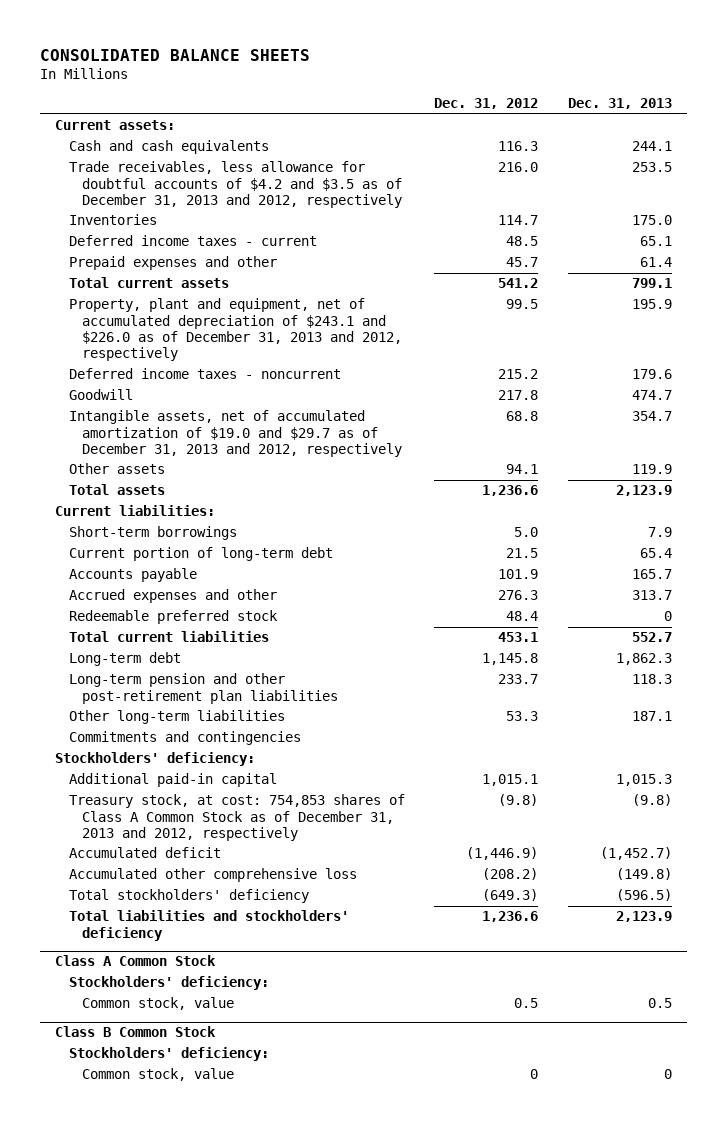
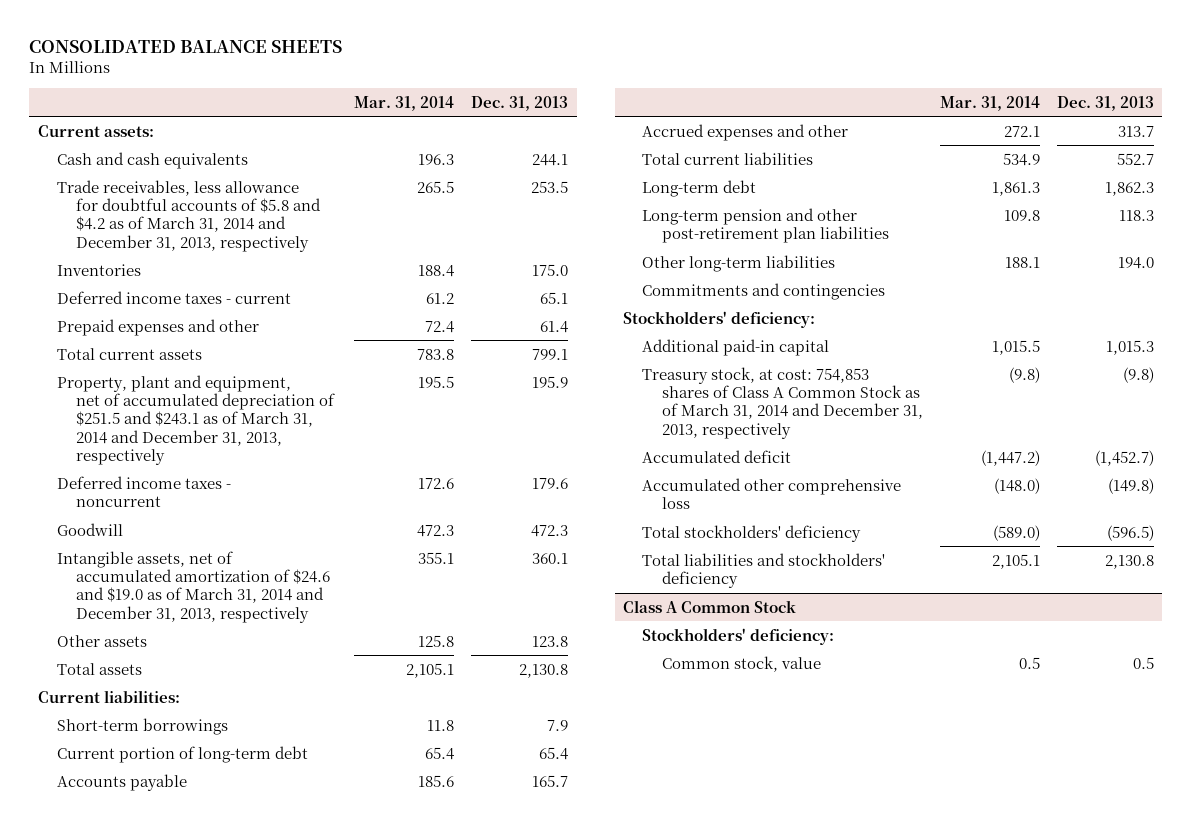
[434,98,539,110] Dec. 31, 2012 -> none
none -> [354,95,455,111] Mar. 31, 2014
[68,161,403,208] Trade receivables, less allowance for doubtful accounts of $4.2 and $3.5 as of December 31, 2013 and 2012, respectively -> [56,179,322,252] Trade receivables, less allowance for doubtful accounts of $5.8 and $4.2 as of March 31, 2014 and December 31, 2013, respectively
[68,298,403,362] Property, plant and equipment, net of accumulated depreciation of $243.1 and $226.0 as of December 31, 2013 and 2012, respectively -> [56,374,336,465] Property, plant and equipment, net of accumulated depreciation of $251.5 and $243.1 as of March 31, 2014 and December 31, 2013, respectively
[632,390,673,401] 474.7 -> [531,524,569,537] 472.3
[68,410,403,457] Intangible assets, net of accumulated amortization of $19.0 and $29.7 as of December 31, 2013 and 2012, respectively -> [56,550,331,623] Intangible assets, net of accumulated amortization of $24.6 and $19.0 as of March 31, 2014 and December 31, 2013, respectively
[632,411,673,422] 354.7 -> [532,552,569,564] 360.1
[632,464,673,475] 119.9 -> [532,635,569,647] 123.8
[616,485,673,497] 2,123.9 -> [519,663,569,678] 2,130.8
[68,610,278,625] Redeemable preferred stock -> none
[632,711,673,722] 187.1 -> [1117,256,1154,269] 194.0
[68,794,405,841] Treasury stock, at cost: 754,853 shares of Class A Common Stock as of December 31, 2013 and 2012, respectively -> [642,366,923,439] Treasury stock, at cost: 754,853 shares of Class A Common Stock as of March 31, 2014 and December 31, 2013, respectively
[616,911,673,923] 2,123.9 -> [1104,554,1154,569] 2,130.8
[55,1026,217,1038] Class B Common Stock -> none
[68,1047,269,1062] Stockholders' deficiency: -> none
[82,1068,235,1082] Common stock, value -> none

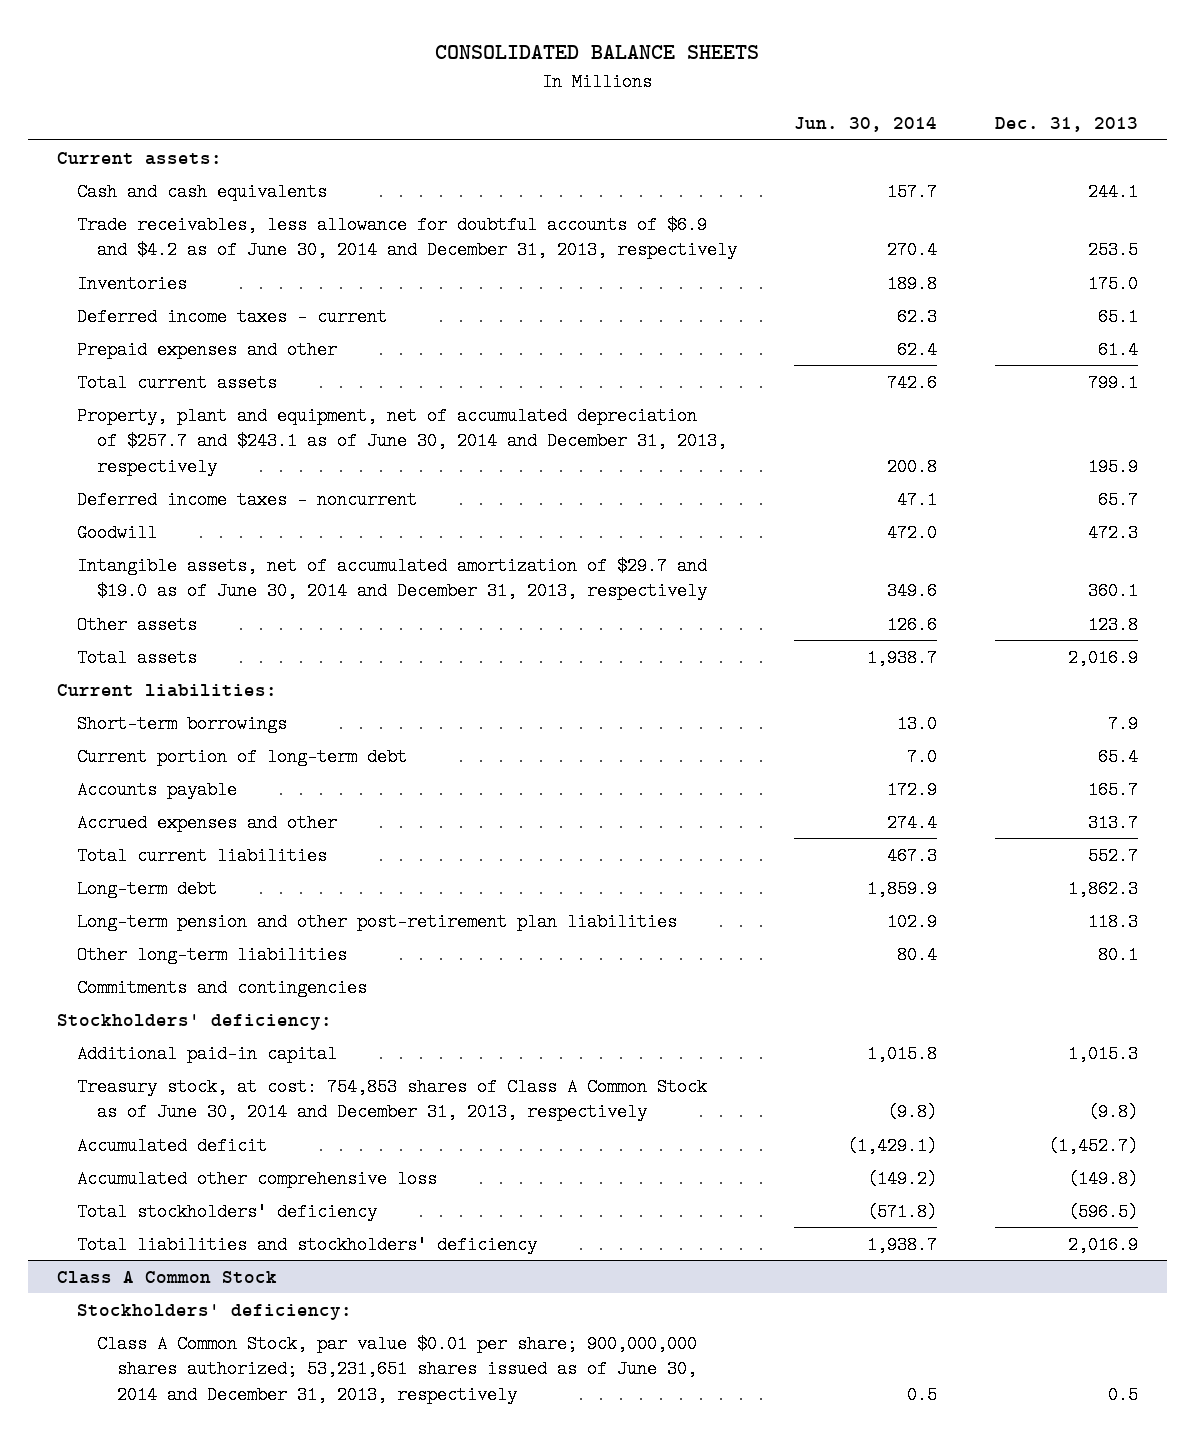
[354,95,455,111] Mar. 31, 2014 -> none
none -> [794,117,938,133] Jun. 30, 2014
[56,179,322,252] Trade receivables, less allowance for doubtful accounts of $5.8 and $4.2 as of March 31, 2014 and December 31, 2013, respectively -> [76,215,737,260] Trade receivables, less allowance for doubtful accounts of $6.9 and $4.2 as of June 30, 2014 and December 31, 2013, respectively
[56,374,336,465] Property, plant and equipment, net of accumulated depreciation of $251.5 and $243.1 as of March 31, 2014 and December 31, 2013, respectively -> [76,406,727,476] Property, plant and equipment, net of accumulated depreciation of $257.7 and $243.1 as of June 30, 2014 and December 31, 2013, respectively
[532,477,569,489] 179.6 -> [1097,490,1138,509] 65.7
[56,550,331,623] Intangible assets, net of accumulated amortization of $24.6 and $19.0 as of March 31, 2014 and December 31, 2013, respectively -> [76,556,707,601] Intangible assets, net of accumulated amortization of $29.7 and $19.0 as of June 30, 2014 and December 31, 2013, respectively
[519,663,569,678] 2,130.8 -> [1067,648,1138,667] 2,016.9
[1117,256,1154,269] 194.0 -> [1097,945,1138,964] 80.1
[642,366,923,439] Treasury stock, at cost: 754,853 shares of Class A Common Stock as of March 31, 2014 and December 31, 2013, respectively -> [76,1077,707,1122] Treasury stock, at cost: 754,853 shares of Class A Common Stock as of June 30, 2014 and December 31, 2013, respectively
[1104,554,1154,569] 2,130.8 -> [1067,1235,1138,1254] 2,016.9
[661,655,821,672] Common stock, value -> [96,1334,697,1404] Class A Common Stock, par value $0.01 per share; 900,000,000 shares authorized; 53,231,651 shares issued as of June 30, 2014 and December 31, 2013, respectively

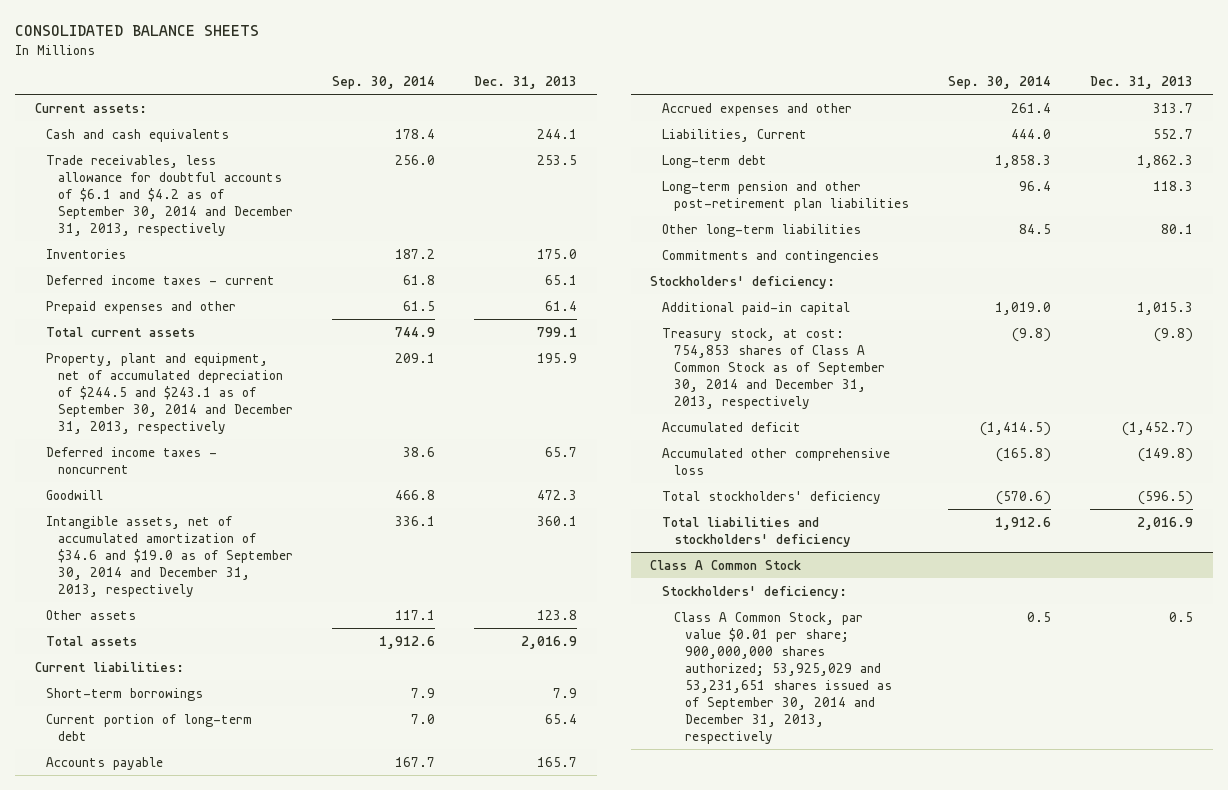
[794,117,938,133] Jun. 30, 2014 -> none
none -> [332,76,436,90] Sep. 30, 2014
[76,215,737,260] Trade receivables, less allowance for doubtful accounts of $6.9 and $4.2 as of June 30, 2014 and December 31, 2013, respectively -> [46,154,294,236] Trade receivables, less allowance for doubtful accounts of $6.1 and $4.2 as of September 30, 2014 and December 31, 2013, respectively
[76,406,727,476] Property, plant and equipment, net of accumulated depreciation of $257.7 and $243.1 as of June 30, 2014 and December 31, 2013, respectively -> [46,352,294,434] Property, plant and equipment, net of accumulated depreciation of $244.5 and $243.1 as of September 30, 2014 and December 31, 2013, respectively
[76,556,707,601] Intangible assets, net of accumulated amortization of $29.7 and $19.0 as of June 30, 2014 and December 31, 2013, respectively -> [46,515,294,597] Intangible assets, net of accumulated amortization of $34.6 and $19.0 as of September 30, 2014 and December 31, 2013, respectively
[76,846,327,865] Total current liabilities -> [662,128,808,142] Liabilities, Current
[76,1077,707,1122] Treasury stock, at cost: 754,853 shares of Class A Common Stock as of June 30, 2014 and December 31, 2013, respectively -> [662,327,885,409] Treasury stock, at cost: 754,853 shares of Class A Common Stock as of September 30, 2014 and December 31, 2013, respectively
[96,1334,697,1404] Class A Common Stock, par value $0.01 per share; 900,000,000 shares authorized; 53,231,651 shares issued as of June 30, 2014 and December 31, 2013, respectively -> [673,611,893,744] Class A Common Stock, par value $0.01 per share; 900,000,000 shares authorized; 53,925,029 and 53,231,651 shares issued as of September 30, 2014 and December 31, 2013, respectively

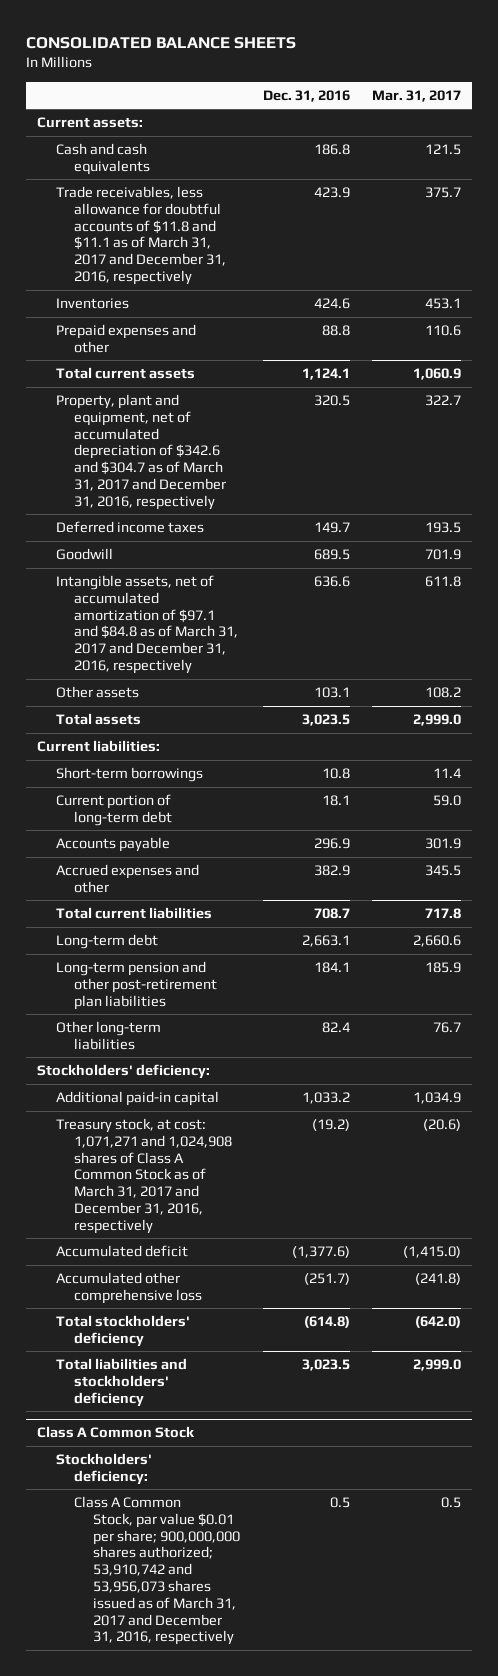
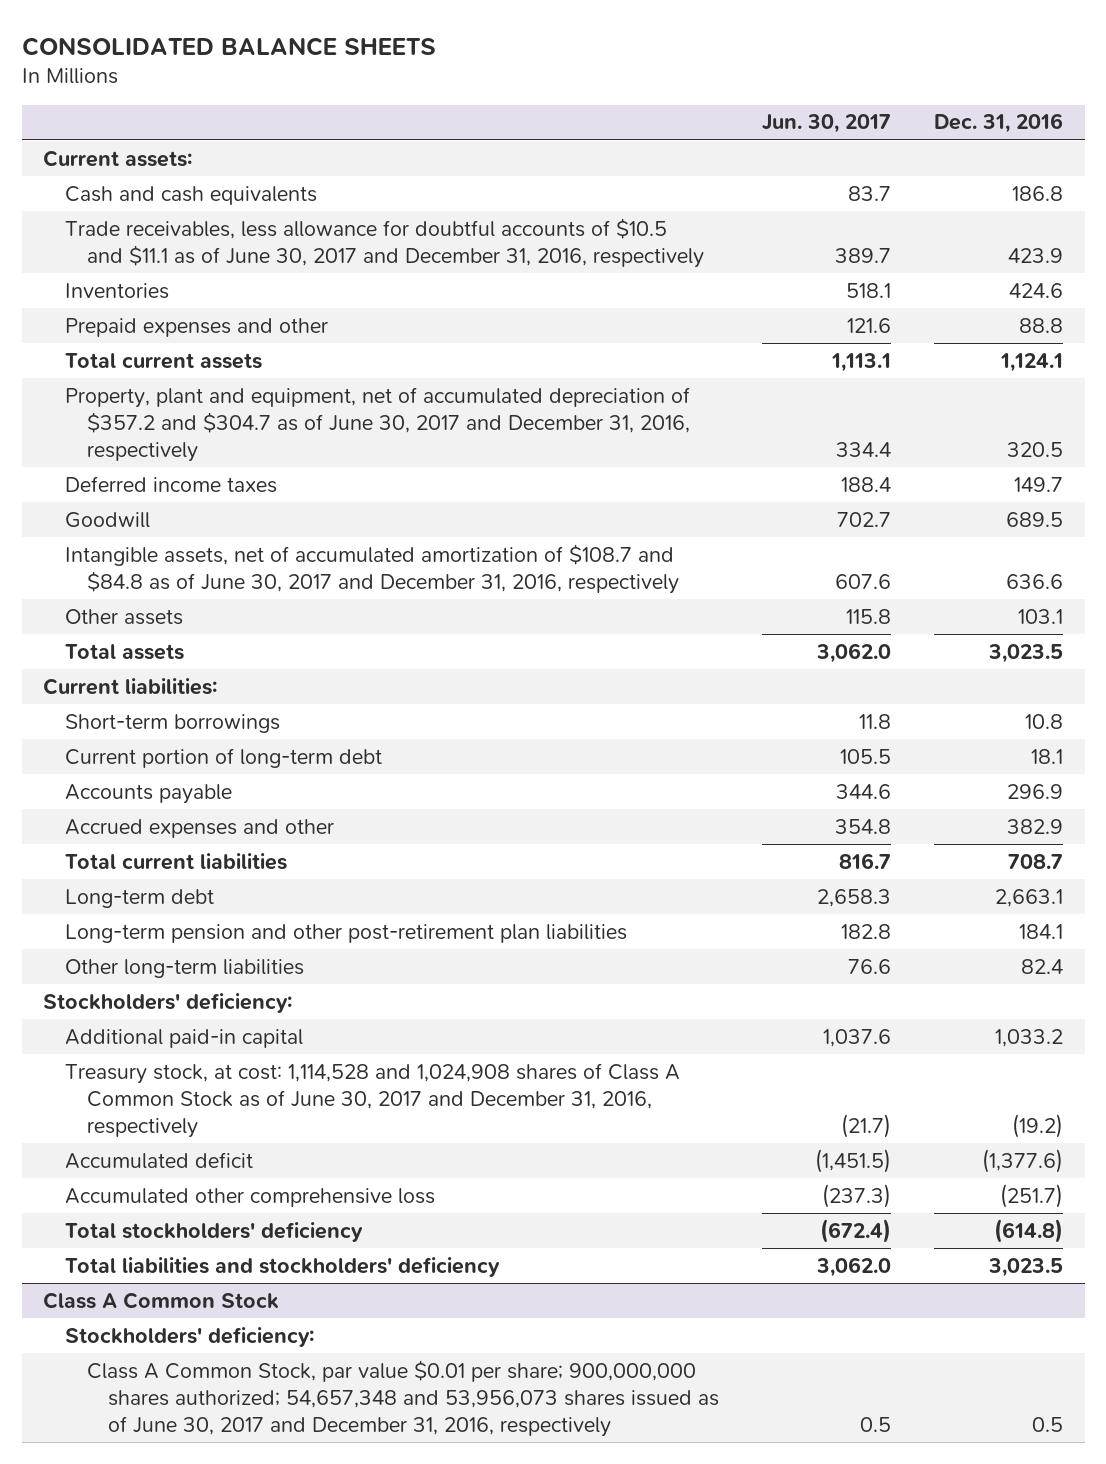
[371,89,461,102] Mar. 31, 2017 -> none
none -> [762,114,892,134] Jun. 30, 2017
[55,185,227,286] Trade receivables, less allowance for doubtful accounts of $11.8 and $11.1 as of March 31, 2017 and December 31, 2016, respectively -> [64,217,704,268] Trade receivables, less allowance for doubtful accounts of $10.5 and $11.1 as of June 30, 2017 and December 31, 2016, respectively
[55,393,227,510] Property, plant and equipment, net of accumulated depreciation of $342.6 and $304.7 as of March 31, 2017 and December 31, 2016, respectively -> [64,386,690,462] Property, plant and equipment, net of accumulated depreciation of $357.2 and $304.7 as of June 30, 2017 and December 31, 2016, respectively
[55,574,239,675] Intangible assets, net of accumulated amortization of $97.1 and $84.8 as of March 31, 2017 and December 31, 2016, respectively -> [64,543,679,594] Intangible assets, net of accumulated amortization of $108.7 and $84.8 as of June 30, 2017 and December 31, 2016, respectively
[55,1117,233,1234] Treasury stock, at cost: 1,071,271 and 1,024,908 shares of Class A Common Stock as of March 31, 2017 and December 31, 2016, respectively -> [64,1062,680,1138] Treasury stock, at cost: 1,114,528 and 1,024,908 shares of Class A Common Stock as of June 30, 2017 and December 31, 2016, respectively
[74,1495,241,1646] Class A Common Stock, par value $0.01 per share; 900,000,000 shares authorized; 53,910,742 and 53,956,073 shares issued as of March 31, 2017 and December 31, 2016, respectively -> [86,1359,720,1437] Class A Common Stock, par value $0.01 per share; 900,000,000 shares authorized; 54,657,348 and 53,956,073 shares issued as of June 30, 2017 and December 31, 2016, respectively

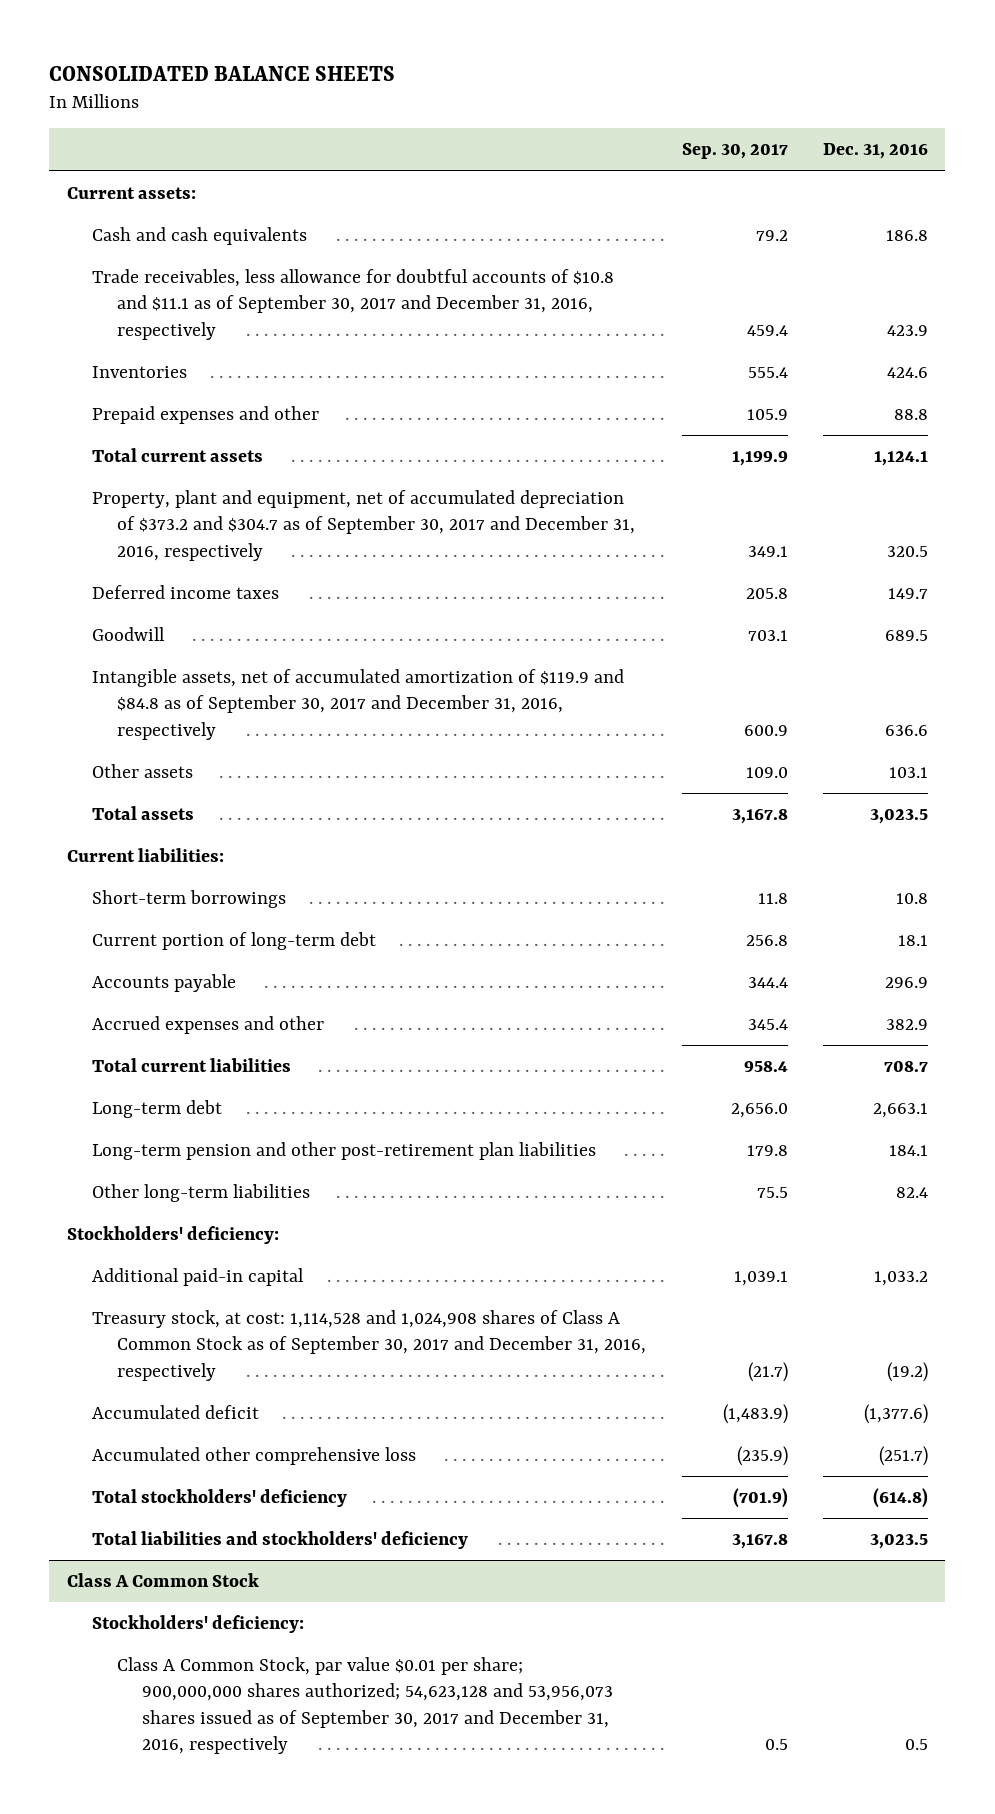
[762,114,892,134] Jun. 30, 2017 -> none
none -> [681,143,788,160] Sep. 30, 2017
[64,217,704,268] Trade receivables, less allowance for doubtful accounts of $10.5 and $11.1 as of June 30, 2017 and December 31, 2016, respectively -> [92,268,615,340] Trade receivables, less allowance for doubtful accounts of $10.8 and $11.1 as of September 30, 2017 and December 31, 2016, respectively
[64,386,690,462] Property, plant and equipment, net of accumulated depreciation of $357.2 and $304.7 as of June 30, 2017 and December 31, 2016, respectively -> [92,489,636,561] Property, plant and equipment, net of accumulated depreciation of $373.2 and $304.7 as of September 30, 2017 and December 31, 2016, respectively
[64,543,679,594] Intangible assets, net of accumulated amortization of $108.7 and $84.8 as of June 30, 2017 and December 31, 2016, respectively -> [92,668,625,740] Intangible assets, net of accumulated amortization of $119.9 and $84.8 as of September 30, 2017 and December 31, 2016, respectively
[64,1062,680,1138] Treasury stock, at cost: 1,114,528 and 1,024,908 shares of Class A Common Stock as of June 30, 2017 and December 31, 2016, respectively -> [92,1309,647,1381] Treasury stock, at cost: 1,114,528 and 1,024,908 shares of Class A Common Stock as of September 30, 2017 and December 31, 2016, respectively
[86,1359,720,1437] Class A Common Stock, par value $0.01 per share; 900,000,000 shares authorized; 54,657,348 and 53,956,073 shares issued as of June 30, 2017 and December 31, 2016, respectively -> [117,1656,614,1754] Class A Common Stock, par value $0.01 per share; 900,000,000 shares authorized; 54,623,128 and 53,956,073 shares issued as of September 30, 2017 and December 31, 2016, respectively

